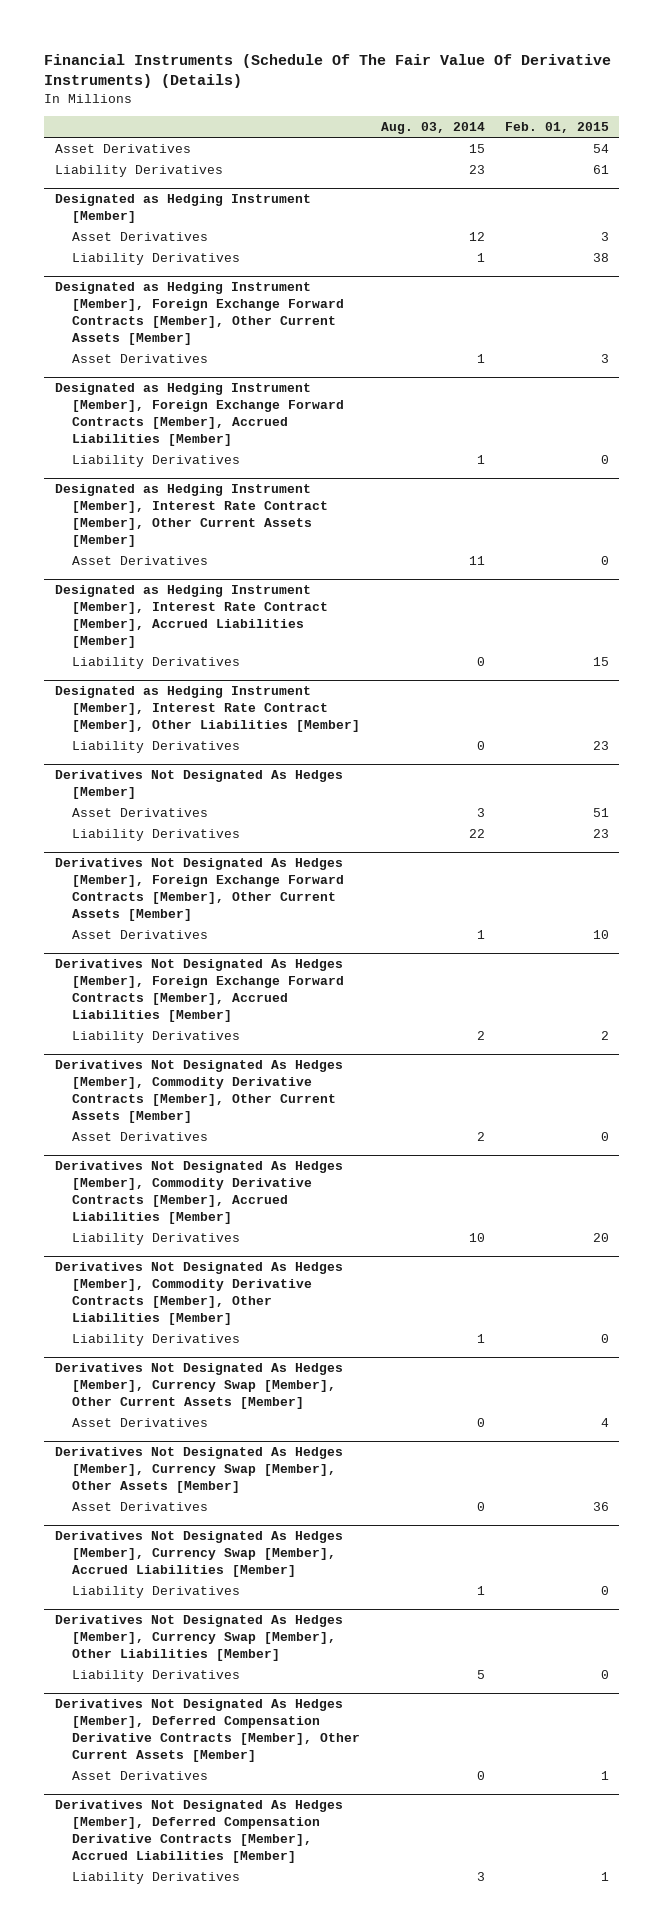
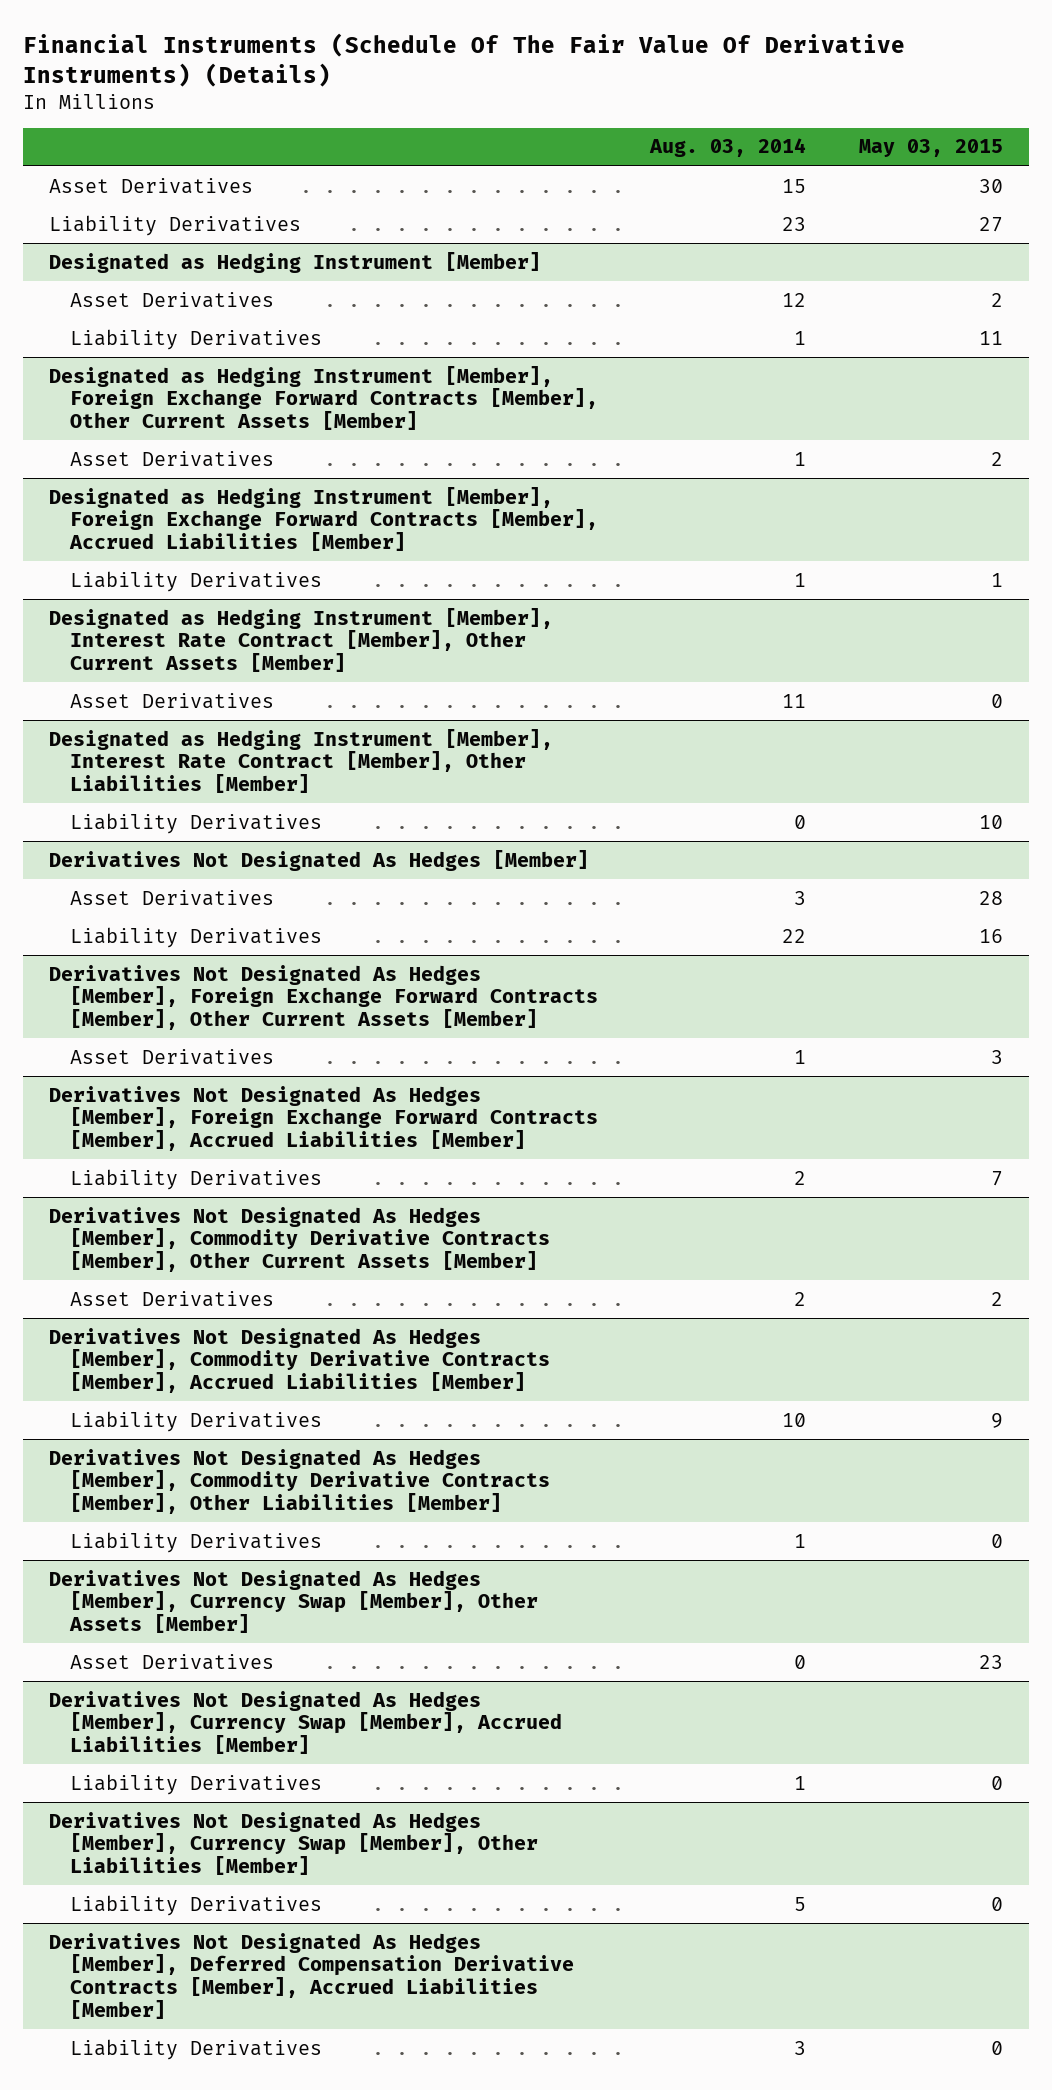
[505,121,610,133] Feb. 01, 2015 -> none
none -> [858,139,1003,158] May 03, 2015
[54,585,329,648] Designated as Hedging Instrument [Member], Interest Rate Contract [Member], Accrued Liabilities [Member] -> none
[72,656,241,669] Liability Derivatives -> none
[54,1363,343,1409] Derivatives Not Designated As Hedges [Member], Currency Swap [Member], Other Current Assets [Member] -> none
[72,1417,209,1427] Asset Derivatives -> none
[54,1699,361,1762] Derivatives Not Designated As Hedges [Member], Deferred Compensation Derivative Contracts [Member], Other Current Assets [Member] -> none
[72,1770,209,1780] Asset Derivatives -> none

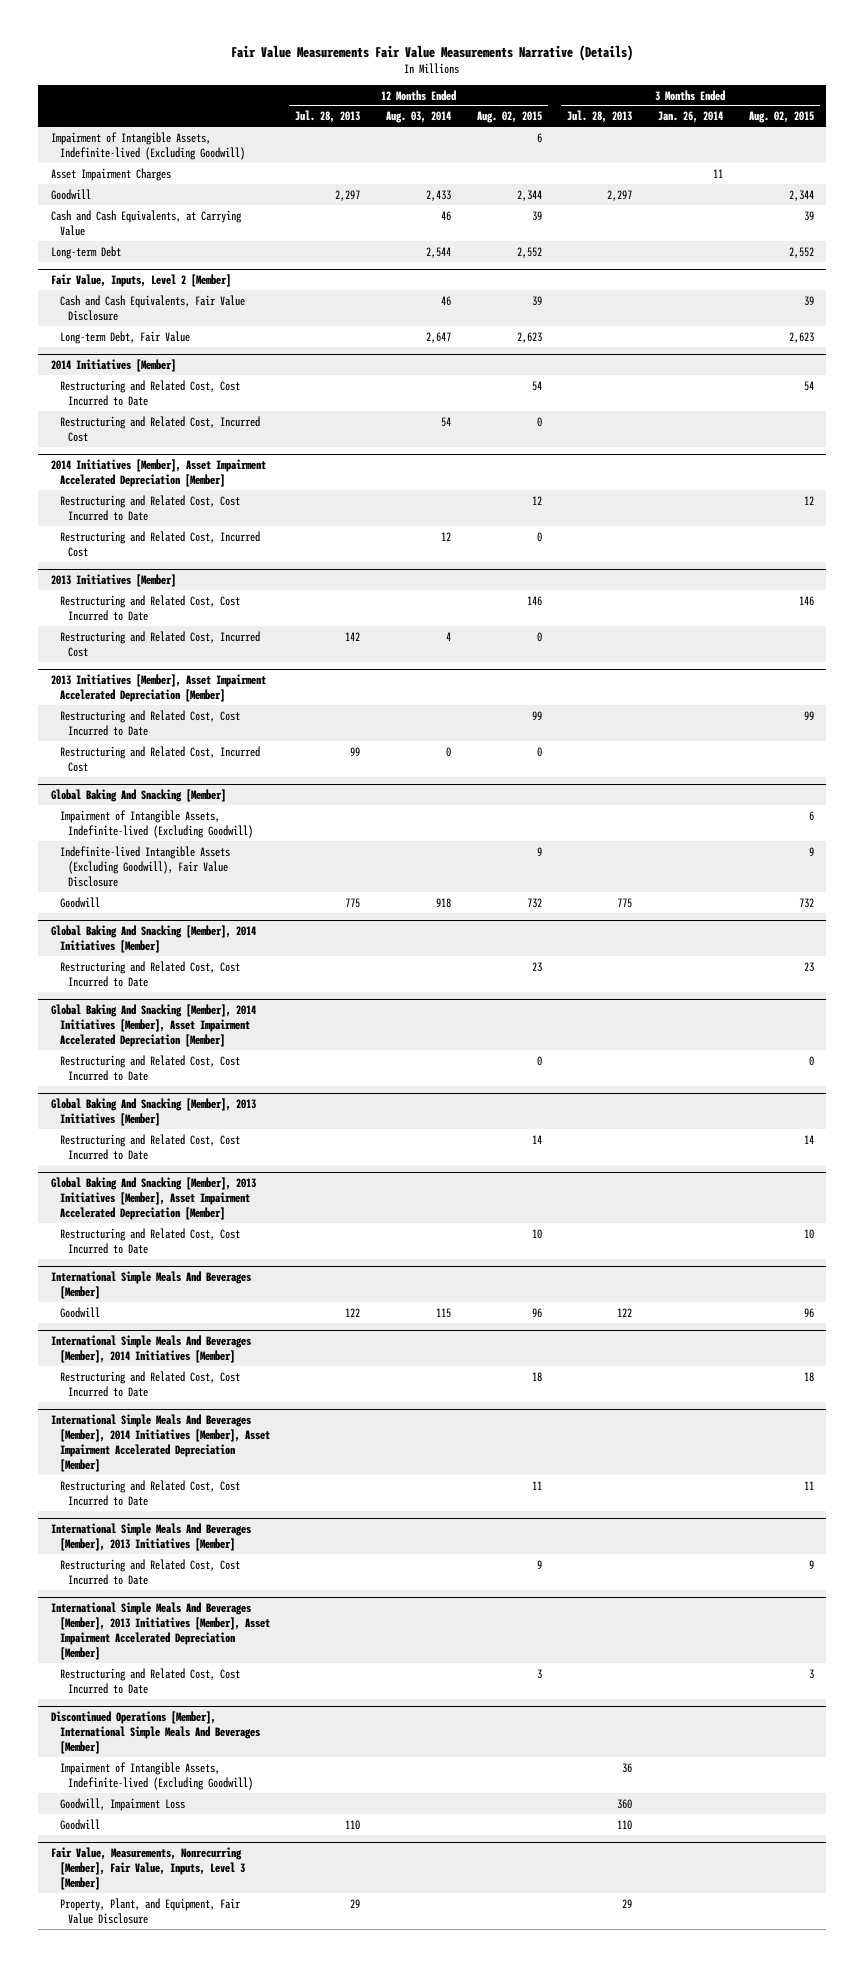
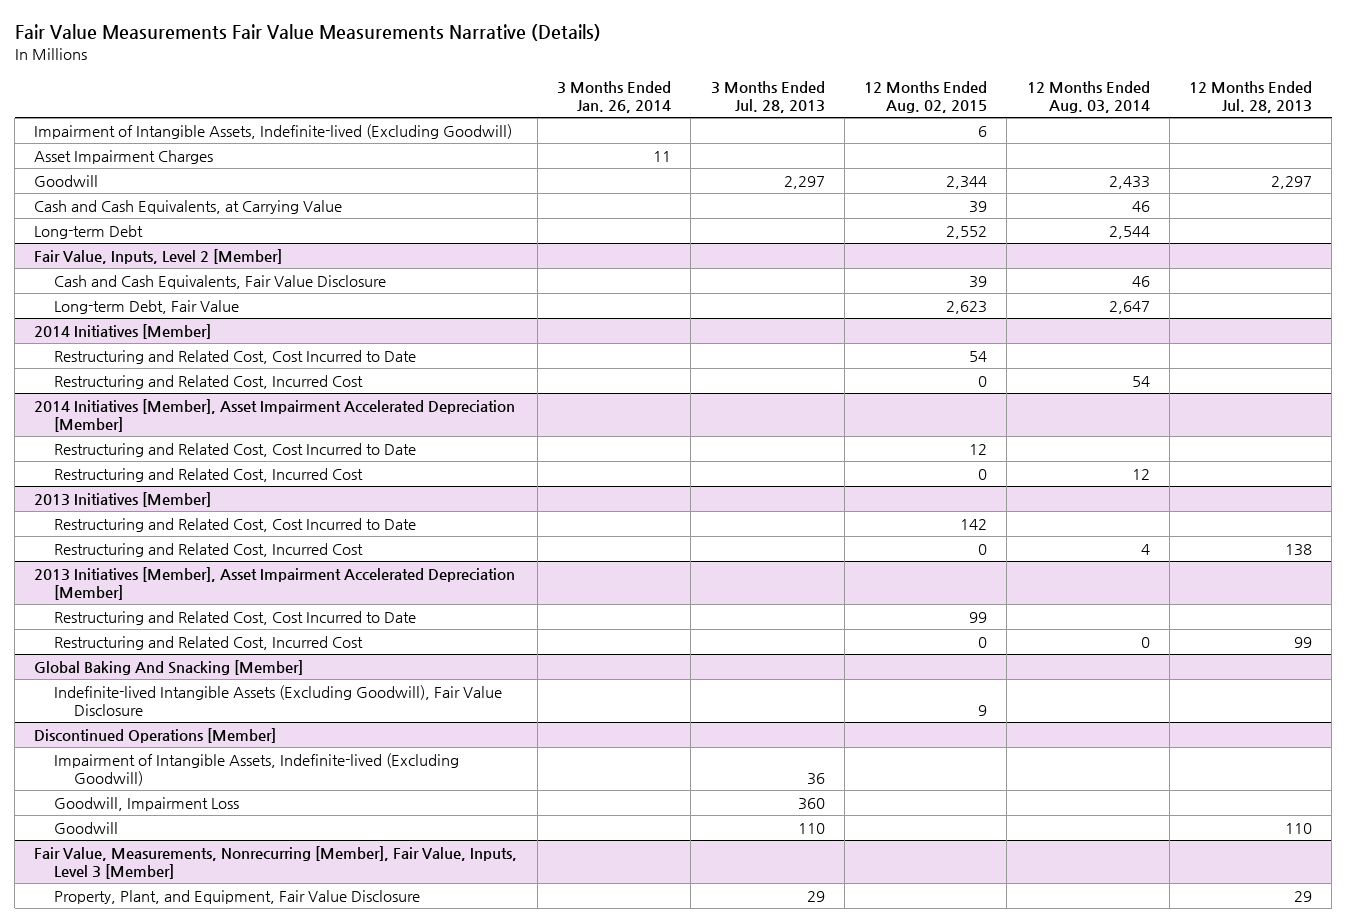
[748,111,814,124] Aug. 02, 2015 -> none
[526,595,542,606] 146 -> [960,519,988,531] 142
[345,631,361,641] 142 -> [1285,544,1313,557] 138
[59,809,254,838] Impairment of Intangible Assets, Indefinite-lived (Excluding Goodwill) -> none
[59,896,100,908] Goodwill -> none
[51,925,257,954] Global Baking And Snacking [Member], 2014 Initiatives [Member] -> none
[59,960,240,987] Restructuring and Related Cost, Cost Incurred to Date -> none
[51,1004,257,1048] Global Baking And Snacking [Member], 2014 Initiatives [Member], Asset Impairment Accelerated Depreciation [Member] -> none
[59,1054,240,1081] Restructuring and Related Cost, Cost Incurred to Date -> none
[51,1098,257,1127] Global Baking And Snacking [Member], 2013 Initiatives [Member] -> none
[59,1133,240,1160] Restructuring and Related Cost, Cost Incurred to Date -> none
[51,1177,257,1221] Global Baking And Snacking [Member], 2013 Initiatives [Member], Asset Impairment Accelerated Depreciation [Member] -> none
[59,1227,240,1254] Restructuring and Related Cost, Cost Incurred to Date -> none
[51,1271,252,1300] International Simple Meals And Beverages [Member] -> none
[59,1306,100,1318] Goodwill -> none
[51,1335,252,1364] International Simple Meals And Beverages [Member], 2014 Initiatives [Member] -> none
[59,1370,240,1397] Restructuring and Related Cost, Cost Incurred to Date -> none
[51,1414,270,1473] International Simple Meals And Beverages [Member], 2014 Initiatives [Member], Asset Impairment Accelerated Depreciation [Member] -> none
[59,1479,240,1506] Restructuring and Related Cost, Cost Incurred to Date -> none
[51,1523,252,1552] International Simple Meals And Beverages [Member], 2013 Initiatives [Member] -> none
[59,1558,240,1585] Restructuring and Related Cost, Cost Incurred to Date -> none
[51,1602,270,1661] International Simple Meals And Beverages [Member], 2013 Initiatives [Member], Asset Impairment Accelerated Depreciation [Member] -> none
[59,1667,240,1694] Restructuring and Related Cost, Cost Incurred to Date -> none
[51,1711,260,1755] Discontinued Operations [Member], International Simple Meals And Beverages [Member] -> none
none -> [34,728,277,744] Discontinued Operations [Member]

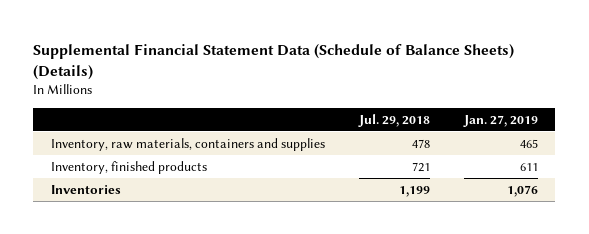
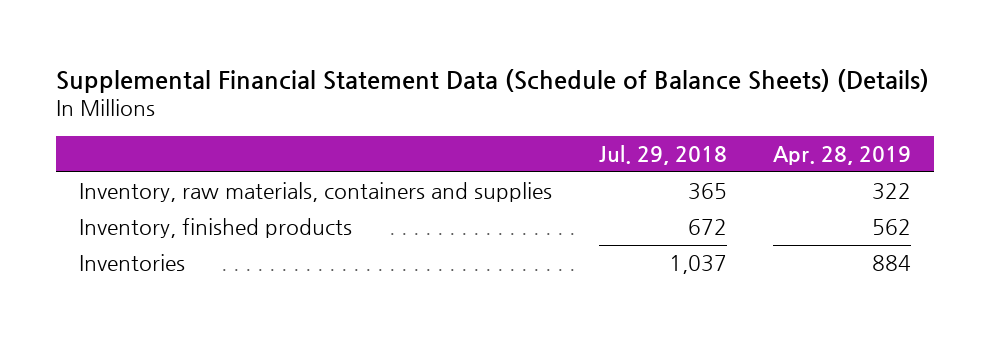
[463,114,539,127] Jan. 27, 2019 -> none
none -> [773,146,912,166] Apr. 28, 2019
[411,138,430,148] 478 -> [687,183,727,201] 365
[411,161,430,172] 721 -> [687,219,727,236] 672
[398,185,430,197] 1,199 -> [668,255,727,275] 1,037

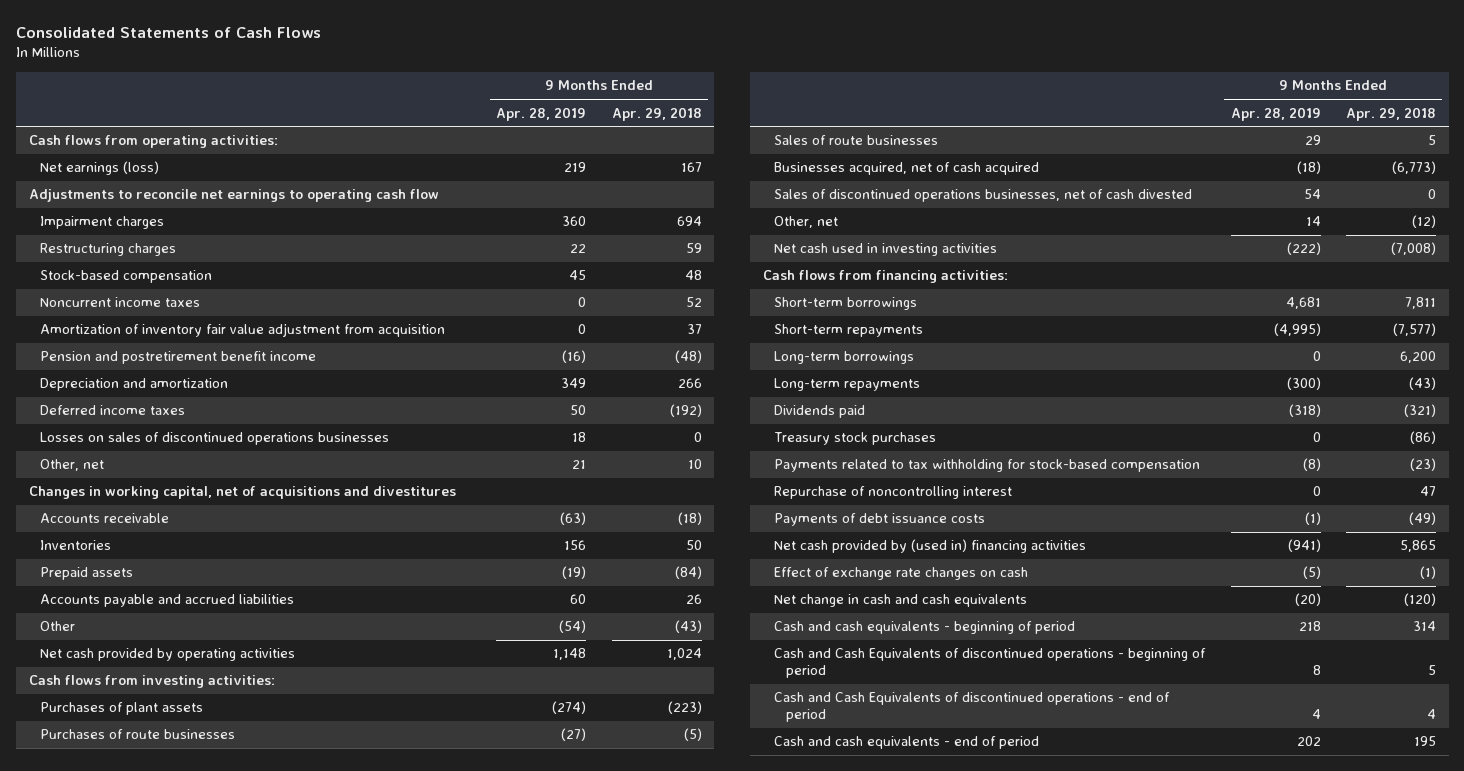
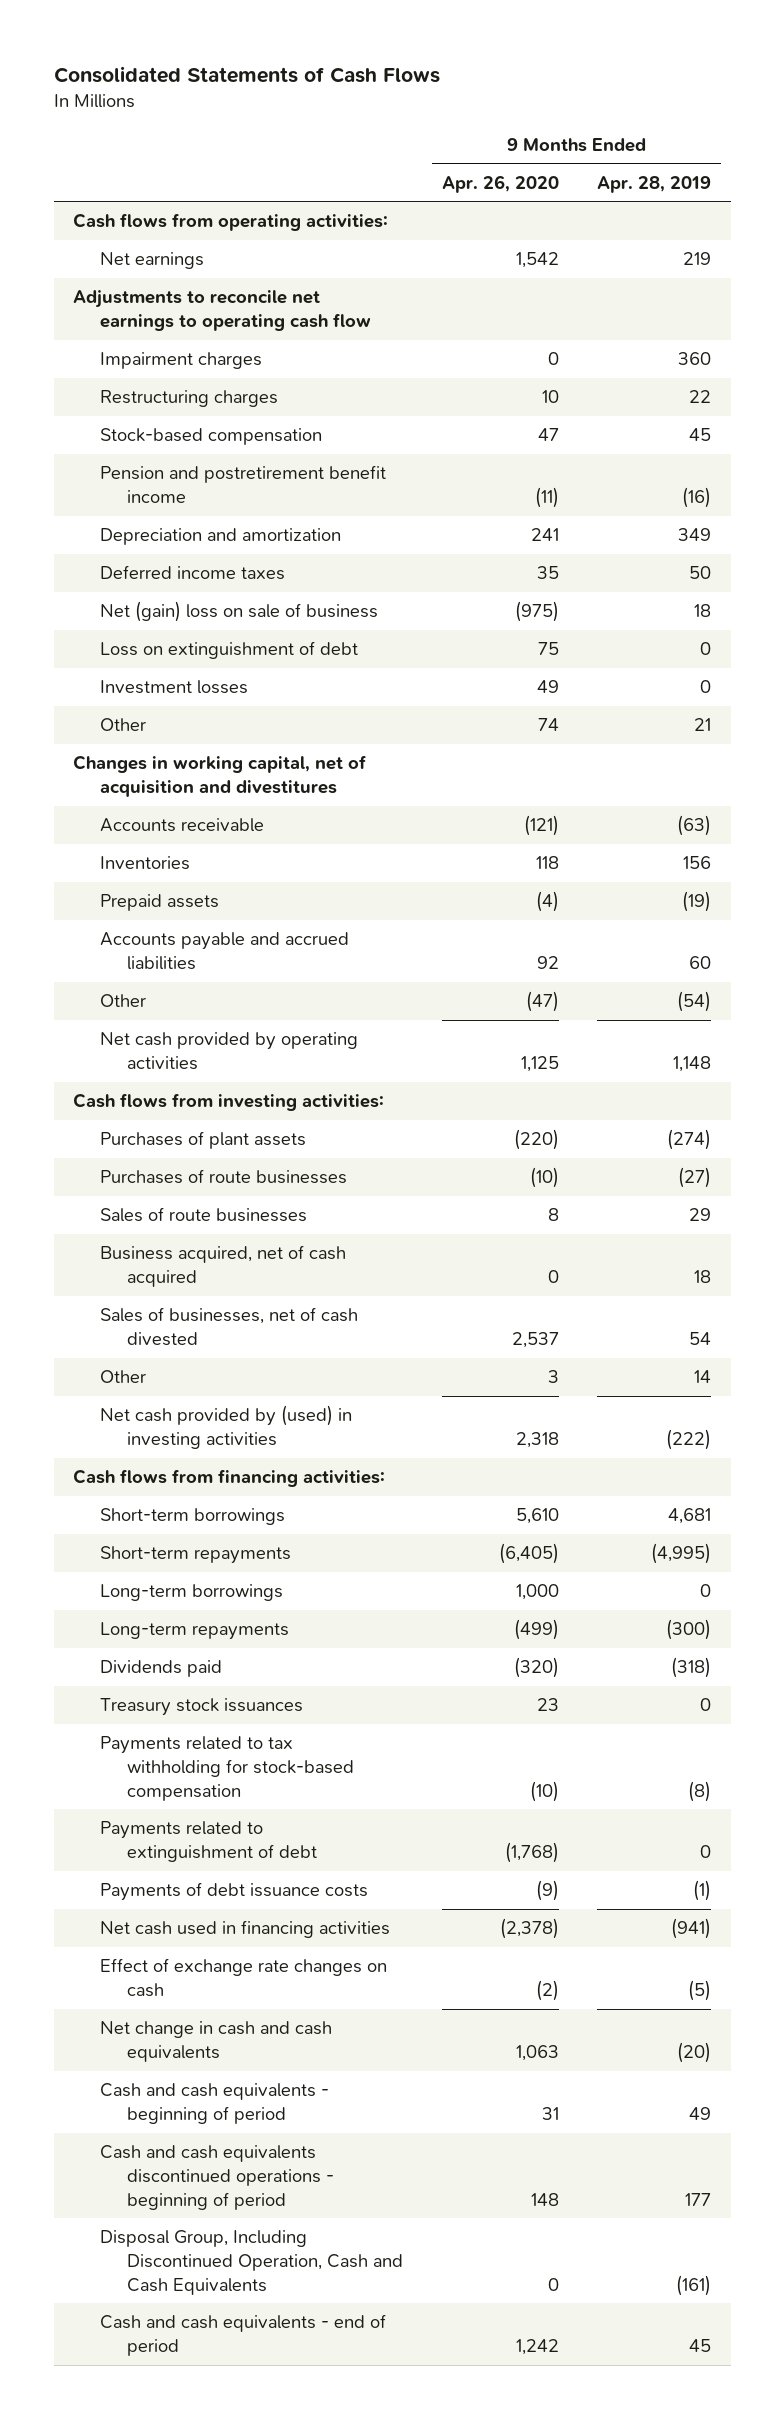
[611,106,702,121] Apr. 29, 2018 -> none
none -> [441,174,559,193] Apr. 26, 2020
[39,161,159,176] Net earnings (loss) -> [99,252,204,270] Net earnings
[39,297,200,308] Noncurrent income taxes -> none
[39,323,445,338] Amortization of inventory fair value adjustment from acquisition -> none
[39,432,389,446] Losses on sales of discontinued operations businesses -> [99,601,378,623] Net (gain) loss on sale of business
none -> [99,641,358,660] Loss on extinguishment of debt
none -> [99,680,248,695] Investment losses
[39,459,104,472] Other, net -> [99,718,146,732] Other
[28,486,456,500] Changes in working capital, net of acquisitions and divestitures -> [72,755,367,797] Changes in working capital, net of acquisition and divestitures
[774,162,1040,176] Businesses acquired, net of cash acquired -> [99,1245,346,1287] Business acquired, net of cash acquired
[1296,161,1321,175] (18) -> [694,1269,712,1283] 18
[774,189,1193,203] Sales of discontinued operations businesses, net of cash divested -> [99,1307,358,1346] Sales of businesses, net of cash divested
[774,216,839,229] Other, net -> [99,1370,146,1384] Other
[774,243,998,257] Net cash used in investing activities -> [99,1405,352,1449] Net cash provided by (used) in investing activities
[774,432,937,446] Treasury stock purchases -> [99,1698,303,1717] Treasury stock issuances
[774,486,1013,500] Repurchase of noncontrolling interest -> none
none -> [99,1821,317,1862] Payments related to extinguishment of debt
[774,539,1087,554] Net cash provided by (used in) financing activities -> [99,1920,390,1939] Net cash used in financing activities
[1298,621,1321,632] 218 -> [689,2106,712,2120] 49
[774,648,1207,679] Cash and Cash Equivalents of discontinued operations - beginning of period -> [99,2145,334,2210] Cash and cash equivalents discontinued operations - beginning of period
[1312,665,1321,676] 8 -> [685,2192,712,2206] 177
[774,692,1171,723] Cash and Cash Equivalents of discontinued operations - end of period -> [99,2230,403,2295] Disposal Group, Including Discontinued Operation, Cash and Cash Equivalents
[1311,709,1321,720] 4 -> [676,2274,712,2296] (161)
[1296,736,1321,747] 202 -> [689,2338,712,2352] 45

